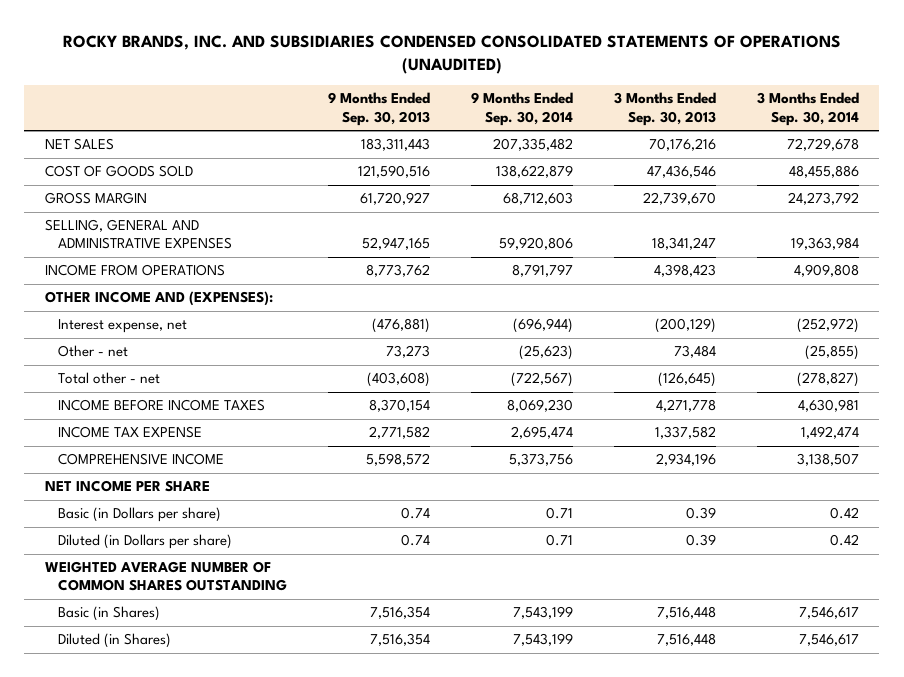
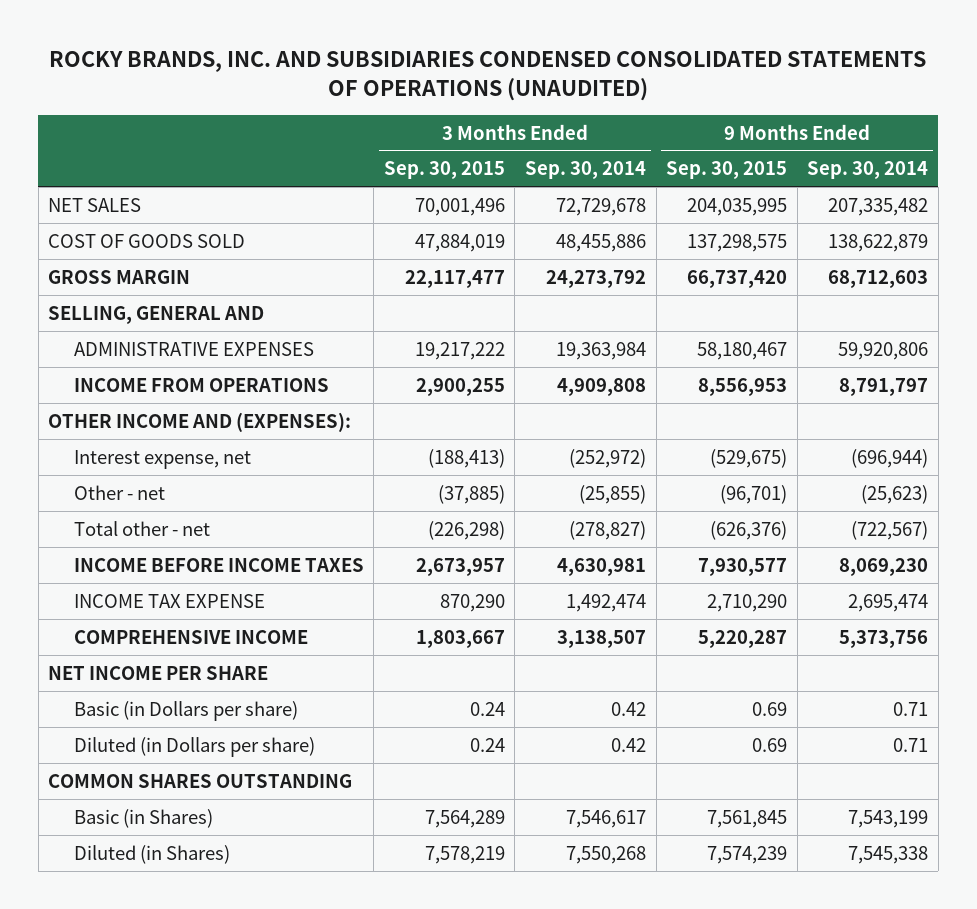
[327,92,430,126] 9 Months Ended Sep. 30, 2013 -> none
[613,92,716,126] 3 Months Ended Sep. 30, 2013 -> none
none -> [383,161,505,180] Sep. 30, 2015
none -> [666,161,788,180] Sep. 30, 2015
none -> [48,305,265,324] SELLING, GENERAL AND
[44,219,232,250] SELLING, GENERAL AND ADMINISTRATIVE EXPENSES -> [73,341,314,356] ADMINISTRATIVE EXPENSES
[44,561,287,592] WEIGHTED AVERAGE NUMBER OF COMMON SHARES OUTSTANDING -> none
none -> [48,773,353,788] COMMON SHARES OUTSTANDING
[512,633,573,647] 7,543,199 -> [848,845,929,864] 7,545,338
[798,634,859,647] 7,546,617 -> [565,845,646,864] 7,550,268

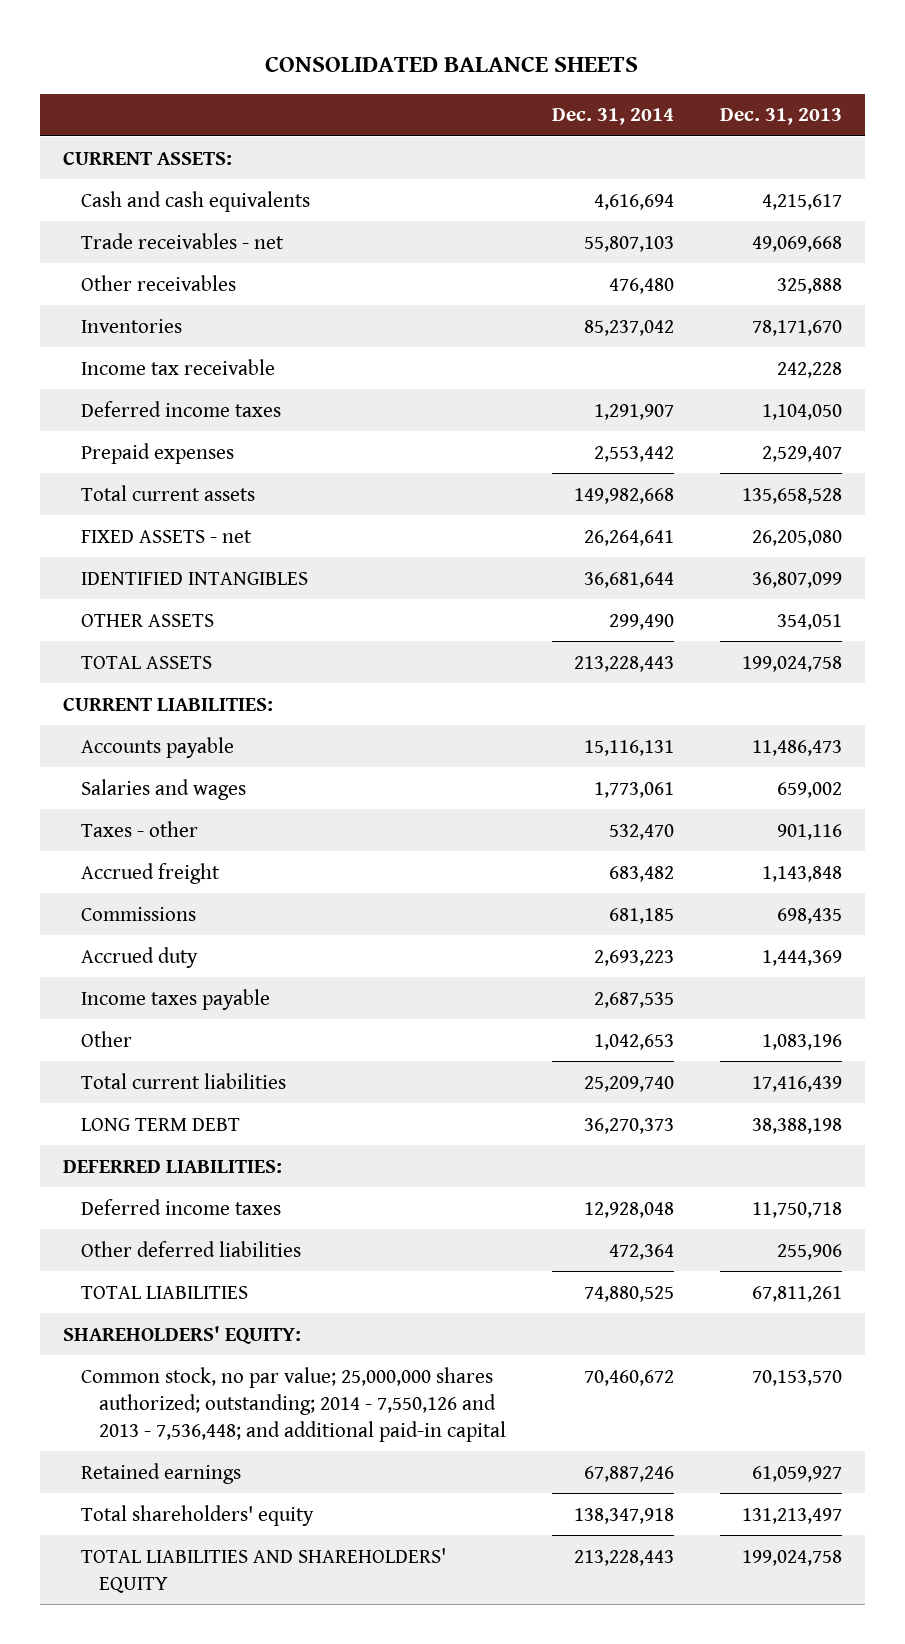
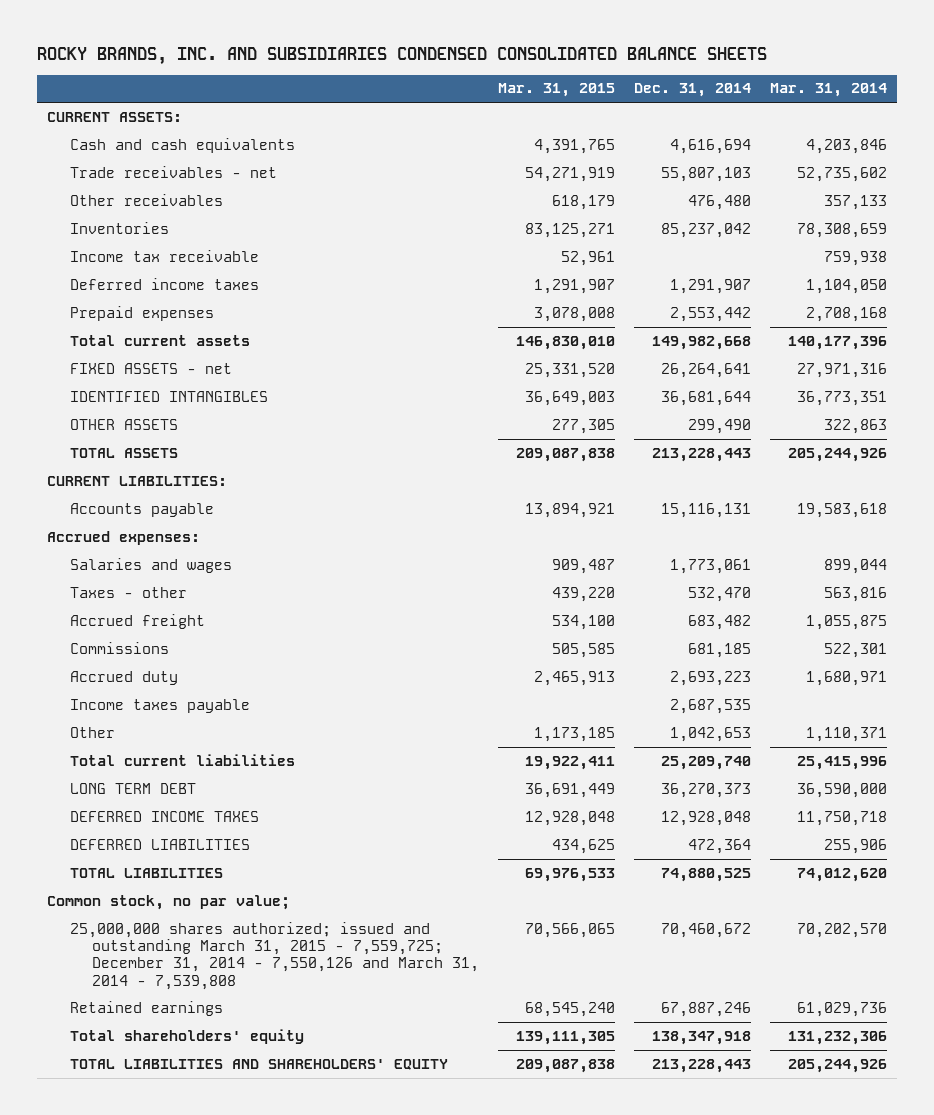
[265,56,639,73] CONSOLIDATED BALANCE SHEETS -> [37,46,768,65] ROCKY BRANDS, INC. AND SUBSIDIARIES CONDENSED CONSOLIDATED BALANCE SHEETS
[719,108,842,126] Dec. 31, 2013 -> none
none -> [498,83,616,98] Mar. 31, 2015
none -> [770,83,888,98] Mar. 31, 2014
none -> [46,530,200,545] Accrued expenses:
[62,1159,282,1173] DEFERRED LIABILITIES: -> none
[80,1198,281,1215] Deferred income taxes -> [69,810,259,822] DEFERRED INCOME TAXES
[80,1240,301,1257] Other deferred liabilities -> [69,838,250,850] DEFERRED LIABILITIES
[62,1325,301,1344] SHAREHOLDERS' EQUITY: -> none
none -> [46,894,290,910] Common stock, no par value;
[80,1366,507,1442] Common stock, no par value; 25,000,000 shares authorized; outstanding; 2014 - 7,550,126 and 2013 - 7,536,448; and additional paid-in capital -> [69,921,480,990] 25,000,000 shares authorized; issued and outstanding March 31, 2015 - 7,559,725; December 31, 2014 - 7,550,126 and March 31, 2014 - 7,539,808

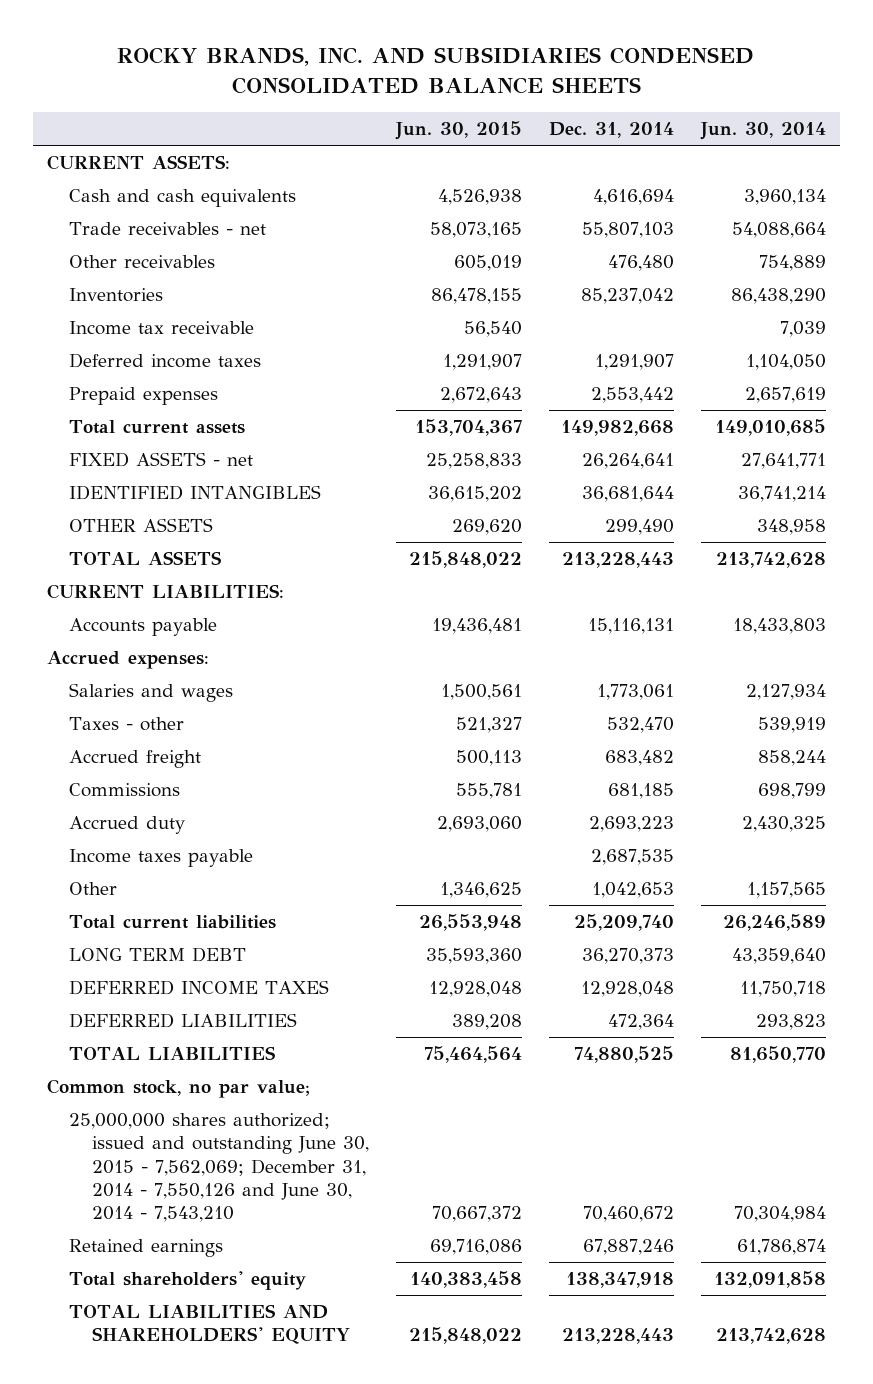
[498,83,616,98] Mar. 31, 2015 -> none
[770,83,888,98] Mar. 31, 2014 -> none
none -> [394,121,522,141] Jun. 30, 2015
none -> [700,122,827,141] Jun. 30, 2014
[69,921,480,990] 25,000,000 shares authorized; issued and outstanding March 31, 2015 - 7,559,725; December 31, 2014 - 7,550,126 and March 31, 2014 - 7,539,808 -> [69,1113,369,1222] 25,000,000 shares authorized; issued and outstanding June 30, 2015 - 7,562,069; December 31, 2014 - 7,550,126 and June 30, 2014 - 7,543,210

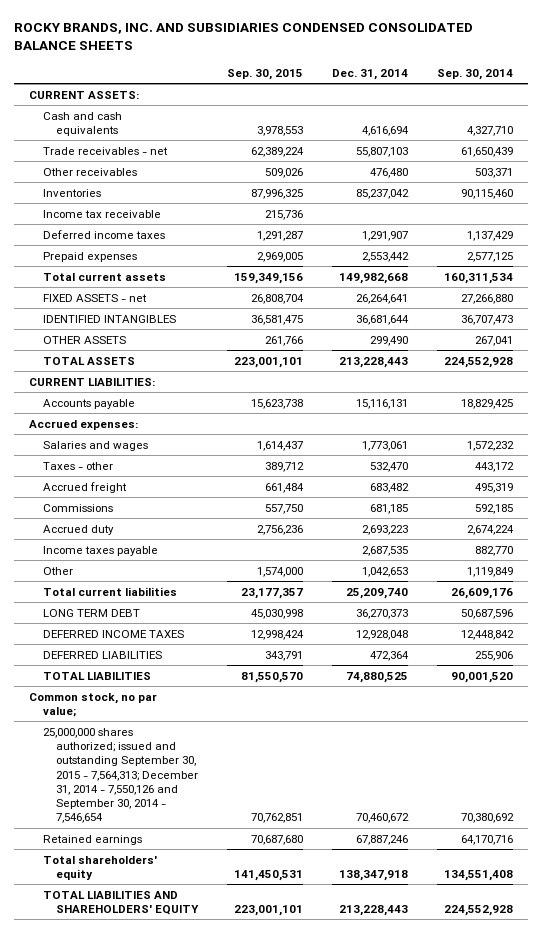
[394,121,522,141] Jun. 30, 2015 -> none
[700,122,827,141] Jun. 30, 2014 -> none
none -> [227,68,304,80] Sep. 30, 2015
none -> [437,68,514,80] Sep. 30, 2014
[69,1113,369,1222] 25,000,000 shares authorized; issued and outstanding June 30, 2015 - 7,562,069; December 31, 2014 - 7,550,126 and June 30, 2014 - 7,543,210 -> [42,727,199,824] 25,000,000 shares authorized; issued and outstanding September 30, 2015 - 7,564,313; December 31, 2014 - 7,550,126 and September 30, 2014 - 7,546,654

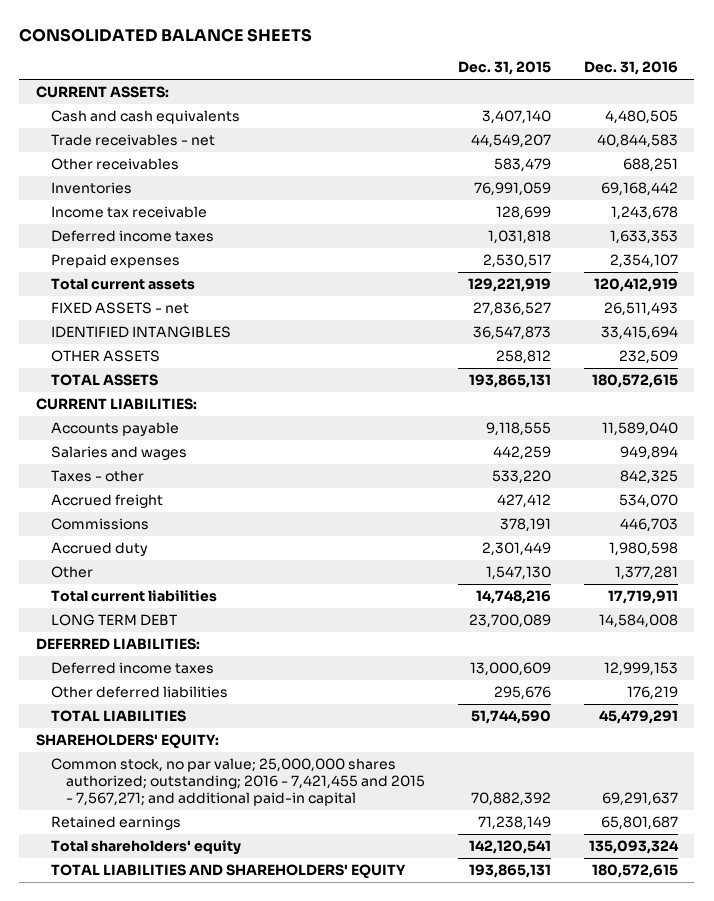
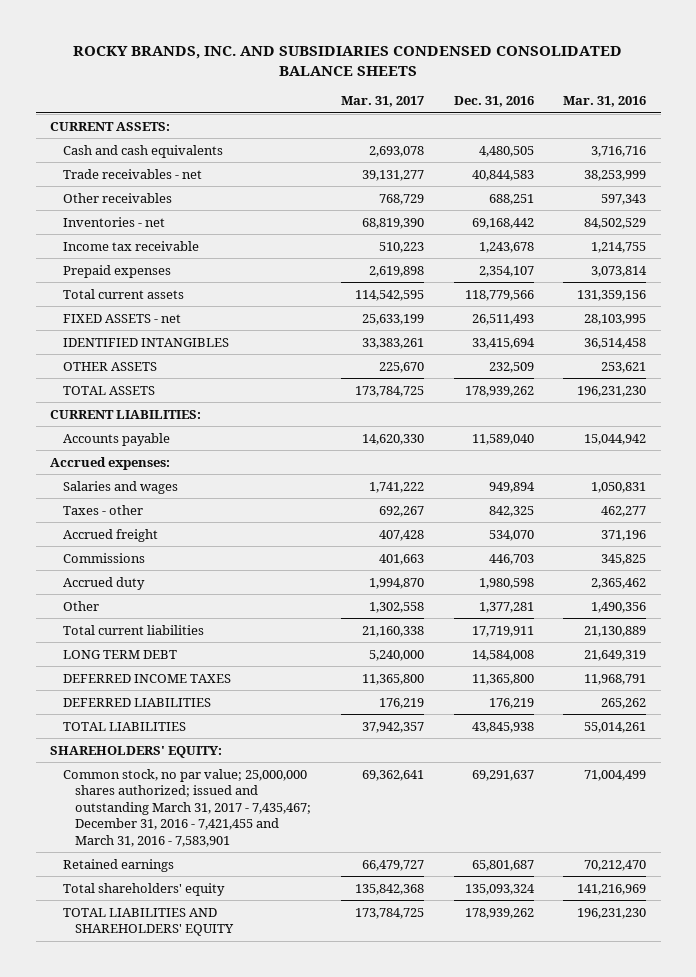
[19,28,313,43] CONSOLIDATED BALANCE SHEETS -> [73,45,623,76] ROCKY BRANDS, INC. AND SUBSIDIARIES CONDENSED CONSOLIDATED BALANCE SHEETS
[457,61,551,76] Dec. 31, 2015 -> none
none -> [341,96,425,108] Mar. 31, 2017
none -> [563,96,647,108] Mar. 31, 2016
[50,182,132,195] Inventories -> [62,216,165,227] Inventories - net
[50,230,214,243] Deferred income taxes -> none
[593,278,678,293] 120,412,919 -> [464,289,534,301] 118,779,566
[591,374,678,389] 180,572,615 -> [464,385,534,397] 178,939,262
none -> [50,456,171,470] Accrued expenses:
[35,638,200,651] DEFERRED LIABILITIES: -> none
[50,662,214,675] Deferred income taxes -> [62,673,231,683] DEFERRED INCOME TAXES
[603,662,678,677] 12,999,153 -> [471,673,534,685] 11,365,800
[50,686,228,699] Other deferred liabilities -> [62,697,211,707] DEFERRED LIABILITIES
[598,710,678,725] 45,479,291 -> [471,721,534,733] 43,845,938
[50,758,425,806] Common stock, no par value; 25,000,000 shares authorized; outstanding; 2016 - 7,421,455 and 2015 - 7,567,271; and additional paid-in capital -> [62,768,312,848] Common stock, no par value; 25,000,000 shares authorized; issued and outstanding March 31, 2017 - 7,435,467; December 31, 2016 - 7,421,455 and March 31, 2016 - 7,583,901
[591,864,678,879] 180,572,615 -> [464,907,534,919] 178,939,262

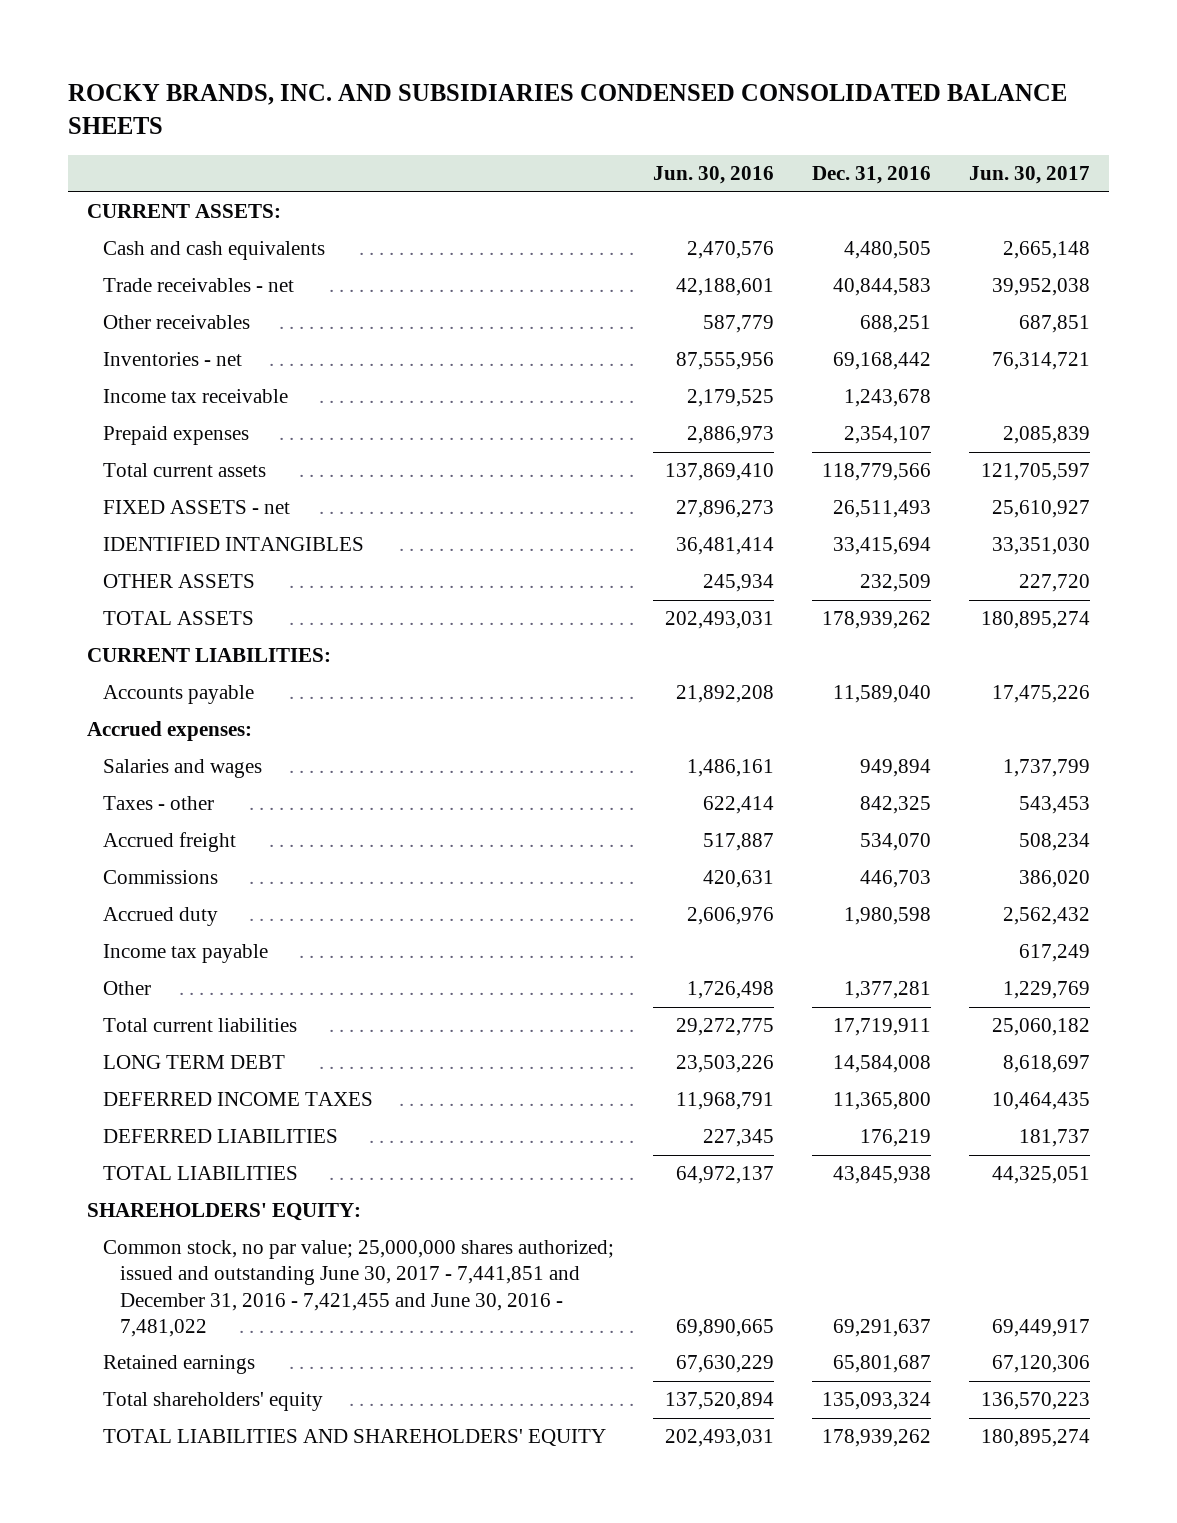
[341,96,425,108] Mar. 31, 2017 -> none
[563,96,647,108] Mar. 31, 2016 -> none
none -> [652,166,774,185] Jun. 30, 2016
none -> [968,166,1090,185] Jun. 30, 2017
none -> [103,944,269,964] Income tax payable
[62,768,312,848] Common stock, no par value; 25,000,000 shares authorized; issued and outstanding March 31, 2017 - 7,435,467; December 31, 2016 - 7,421,455 and March 31, 2016 - 7,583,901 -> [103,1240,615,1337] Common stock, no par value; 25,000,000 shares authorized; issued and outstanding June 30, 2017 - 7,441,851 and December 31, 2016 - 7,421,455 and June 30, 2016 - 7,481,022

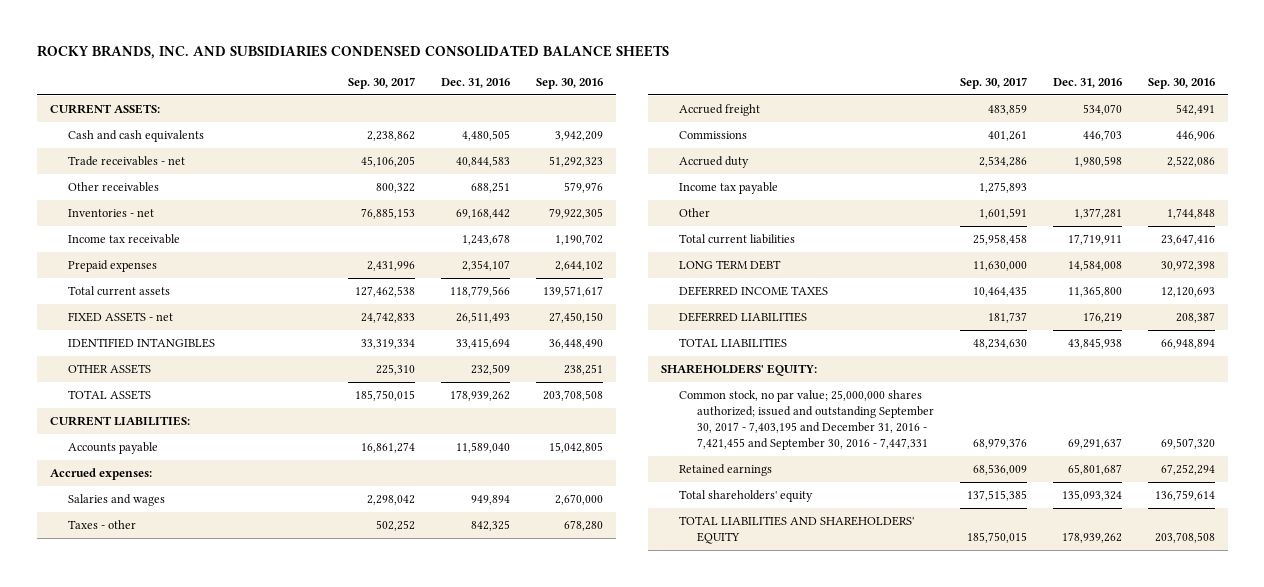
[652,166,774,185] Jun. 30, 2016 -> none
[968,166,1090,185] Jun. 30, 2017 -> none
none -> [348,77,416,90] Sep. 30, 2017
none -> [536,78,604,90] Sep. 30, 2016
[103,1240,615,1337] Common stock, no par value; 25,000,000 shares authorized; issued and outstanding June 30, 2017 - 7,441,851 and December 31, 2016 - 7,421,455 and June 30, 2016 - 7,481,022 -> [678,390,934,451] Common stock, no par value; 25,000,000 shares authorized; issued and outstanding September 30, 2017 - 7,403,195 and December 31, 2016 - 7,421,455 and September 30, 2016 - 7,447,331

